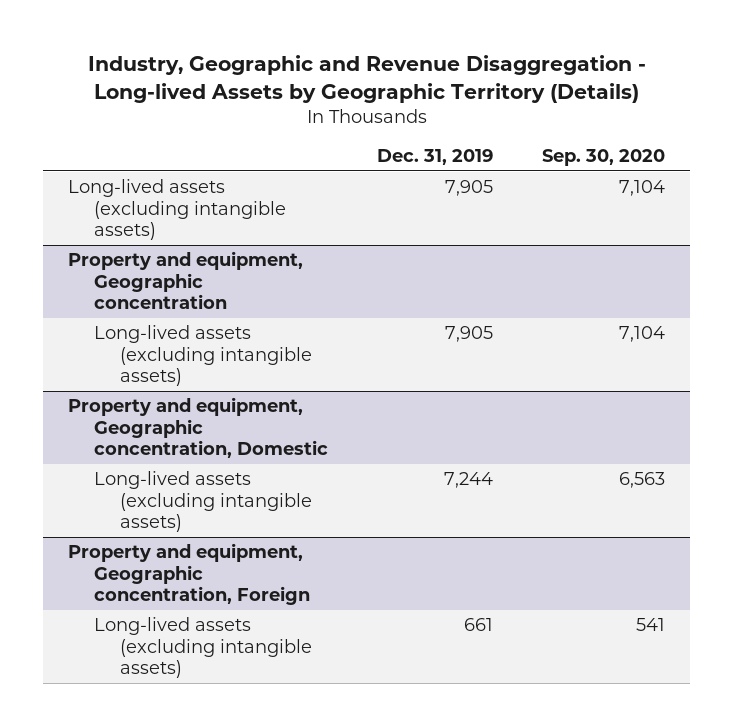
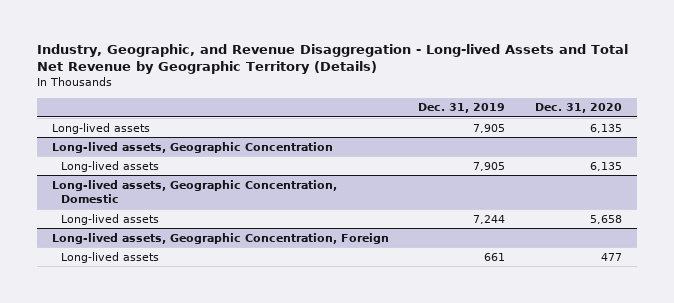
[87,55,646,103] Industry, Geographic and Revenue Disaggregation - Long-lived Assets by Geographic Territory (Details) -> [36,43,628,75] Industry, Geographic, and Revenue Disaggregation - Long-lived Assets and Total Net Revenue by Geographic Territory (Details)
[542,149,666,167] Sep. 30, 2020 -> none
none -> [535,103,623,114] Dec. 31, 2020
[67,251,303,310] Property and equipment, Geographic concentration -> none
[67,397,329,459] Property and equipment, Geographic concentration, Domestic -> none
[67,543,311,606] Property and equipment, Geographic concentration, Foreign -> none
[67,179,287,241] Long-lived assets (excluding intangible assets) -> [51,122,150,134] Long-lived assets
none -> [51,141,333,153] Long-lived assets, Geographic Concentration
[94,325,313,387] Long-lived assets (excluding intangible assets) -> [60,160,159,172] Long-lived assets
none -> [51,179,337,204] Long-lived assets, Geographic Concentration, Domestic
[94,471,313,533] Long-lived assets (excluding intangible assets) -> [60,213,159,225] Long-lived assets
none -> [51,232,389,244] Long-lived assets, Geographic Concentration, Foreign
[94,617,313,679] Long-lived assets (excluding intangible assets) -> [60,251,159,263] Long-lived assets

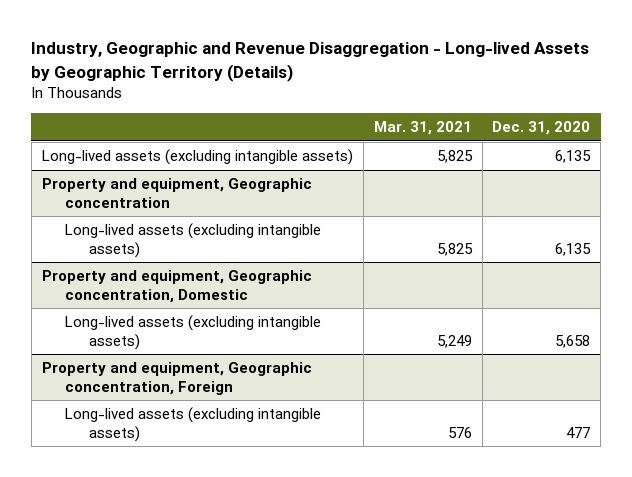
[36,43,628,75] Industry, Geographic, and Revenue Disaggregation - Long-lived Assets and Total Net Revenue by Geographic Territory (Details) -> [31,42,590,82] Industry, Geographic and Revenue Disaggregation - Long-lived Assets by Geographic Territory (Details)
[418,103,506,114] Dec. 31, 2019 -> none
none -> [373,121,472,136] Mar. 31, 2021
[51,141,333,153] Long-lived assets, Geographic Concentration -> none
[51,179,337,204] Long-lived assets, Geographic Concentration, Domestic -> none
[51,232,389,244] Long-lived assets, Geographic Concentration, Foreign -> none
[51,122,150,134] Long-lived assets -> [41,149,353,166] Long-lived assets (excluding intangible assets)
none -> [41,178,312,208] Property and equipment, Geographic concentration
[60,160,159,172] Long-lived assets -> [65,223,322,258] Long-lived assets (excluding intangible assets)
none -> [41,270,312,303] Property and equipment, Geographic concentration, Domestic
[60,213,159,225] Long-lived assets -> [65,315,322,350] Long-lived assets (excluding intangible assets)
none -> [41,362,312,395] Property and equipment, Geographic concentration, Foreign
[60,251,159,263] Long-lived assets -> [65,407,322,442] Long-lived assets (excluding intangible assets)

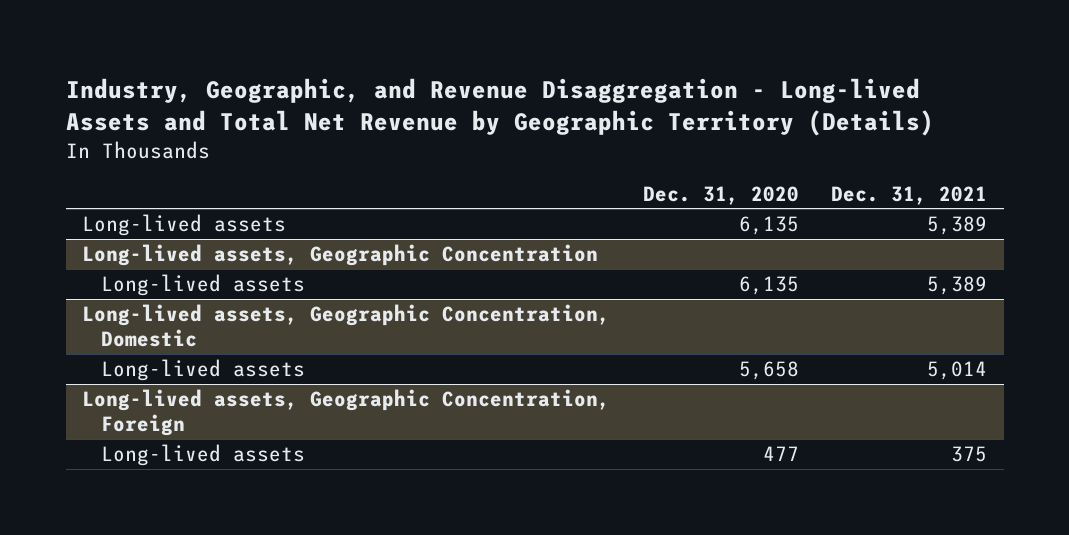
[31,42,590,82] Industry, Geographic and Revenue Disaggregation - Long-lived Assets by Geographic Territory (Details) -> [65,77,934,136] Industry, Geographic, and Revenue Disaggregation - Long-lived Assets and Total Net Revenue by Geographic Territory (Details)
[373,121,472,136] Mar. 31, 2021 -> none
none -> [831,185,988,205] Dec. 31, 2021
[41,178,312,208] Property and equipment, Geographic concentration -> none
[41,270,312,303] Property and equipment, Geographic concentration, Domestic -> none
[41,362,312,395] Property and equipment, Geographic concentration, Foreign -> none
[41,149,353,166] Long-lived assets (excluding intangible assets) -> [81,214,286,237] Long-lived assets
none -> [81,244,598,267] Long-lived assets, Geographic Concentration
[65,223,322,258] Long-lived assets (excluding intangible assets) -> [100,274,305,297] Long-lived assets
none -> [81,304,610,348] Long-lived assets, Geographic Concentration, Domestic
[65,315,322,350] Long-lived assets (excluding intangible assets) -> [100,359,305,382] Long-lived assets
none -> [81,389,610,437] Long-lived assets, Geographic Concentration, Foreign
[65,407,322,442] Long-lived assets (excluding intangible assets) -> [100,444,305,467] Long-lived assets

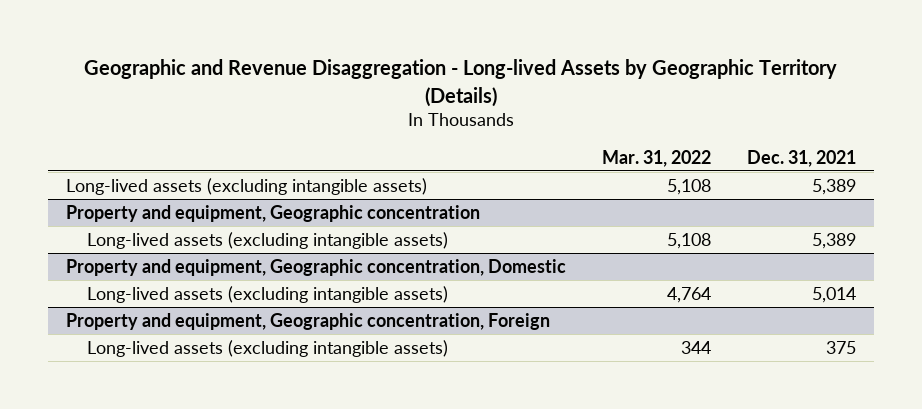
[65,77,934,136] Industry, Geographic, and Revenue Disaggregation - Long-lived Assets and Total Net Revenue by Geographic Territory (Details) -> [83,59,837,107] Geographic and Revenue Disaggregation - Long-lived Assets by Geographic Territory (Details)
[642,185,799,205] Dec. 31, 2020 -> none
none -> [601,149,711,167] Mar. 31, 2022
[81,244,598,267] Long-lived assets, Geographic Concentration -> none
[81,304,610,348] Long-lived assets, Geographic Concentration, Domestic -> none
[81,389,610,437] Long-lived assets, Geographic Concentration, Foreign -> none
[81,214,286,237] Long-lived assets -> [65,177,427,195] Long-lived assets (excluding intangible assets)
none -> [65,204,480,222] Property and equipment, Geographic concentration
[100,274,305,297] Long-lived assets -> [87,231,449,249] Long-lived assets (excluding intangible assets)
none -> [65,258,566,276] Property and equipment, Geographic concentration, Domestic
[100,359,305,382] Long-lived assets -> [87,285,449,303] Long-lived assets (excluding intangible assets)
none -> [65,312,550,330] Property and equipment, Geographic concentration, Foreign
[100,444,305,467] Long-lived assets -> [87,339,449,357] Long-lived assets (excluding intangible assets)

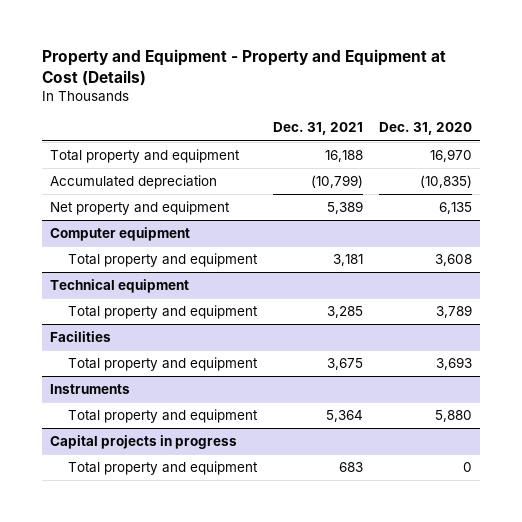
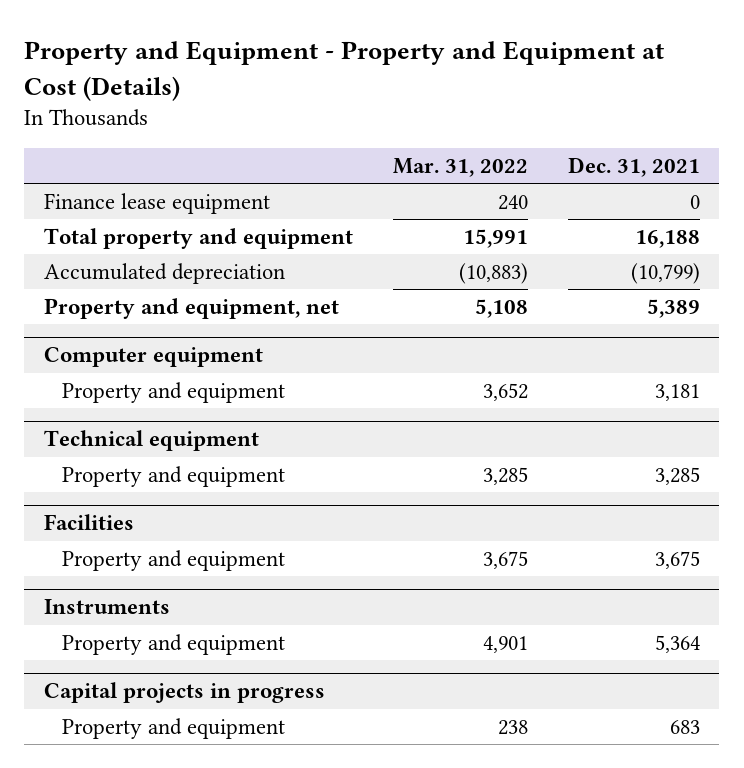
[379,122,473,136] Dec. 31, 2020 -> none
none -> [392,157,528,177] Mar. 31, 2022
none -> [44,193,271,215] Finance lease equipment
[49,201,230,216] Net property and equipment -> [44,298,340,320] Property and equipment, net
[68,253,259,268] Total property and equipment -> [61,382,285,404] Property and equipment
[68,305,259,320] Total property and equipment -> [61,466,285,488] Property and equipment
[68,357,259,372] Total property and equipment -> [61,550,285,572] Property and equipment
[68,409,259,424] Total property and equipment -> [61,634,285,656] Property and equipment
[68,461,259,476] Total property and equipment -> [61,718,285,740] Property and equipment

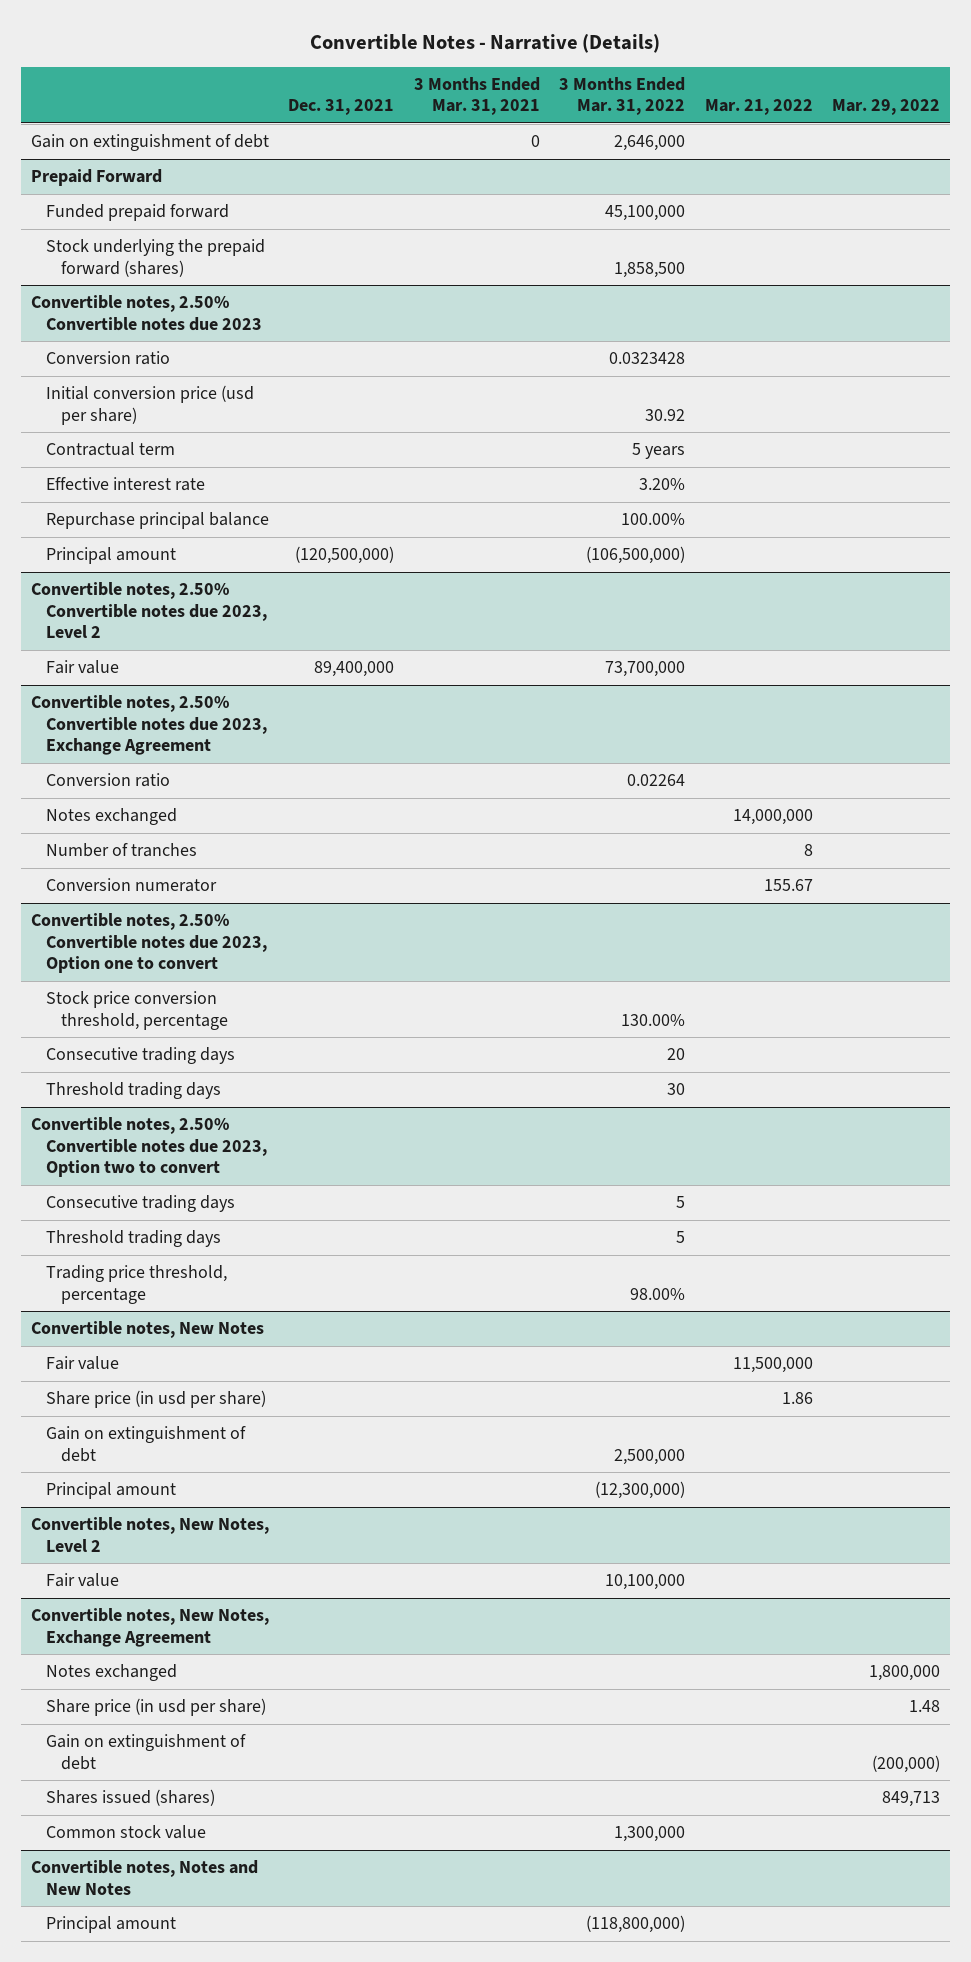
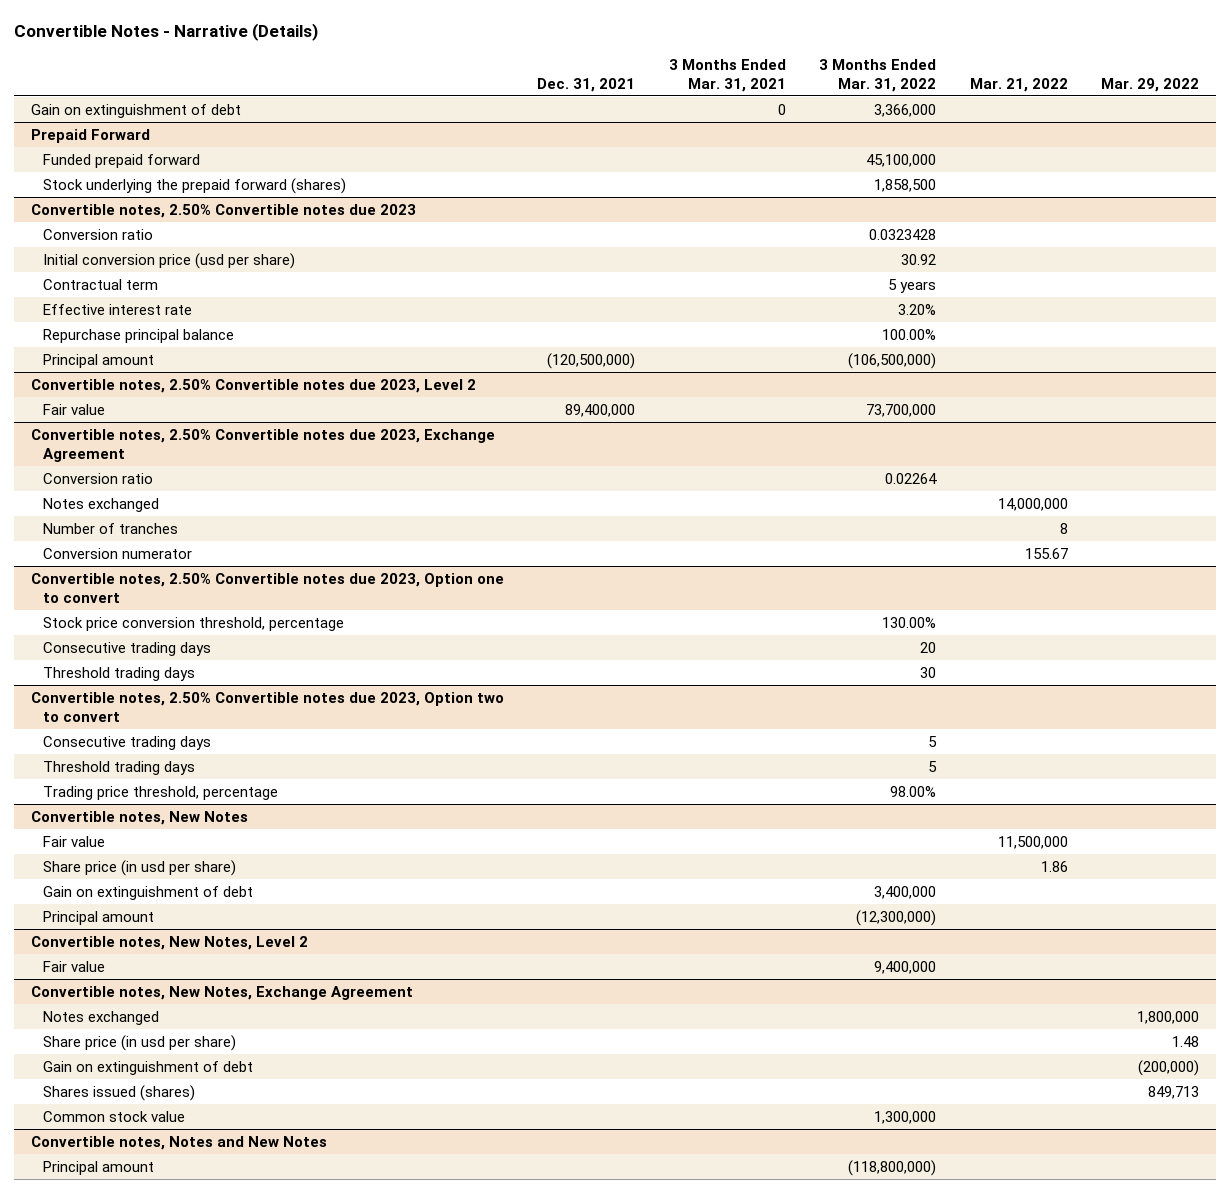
[614,135,686,152] 2,646,000 -> [874,103,937,117] 3,366,000
[614,1448,686,1465] 2,500,000 -> [874,885,937,899] 3,400,000
[605,1574,686,1591] 10,100,000 -> [874,960,937,974] 9,400,000

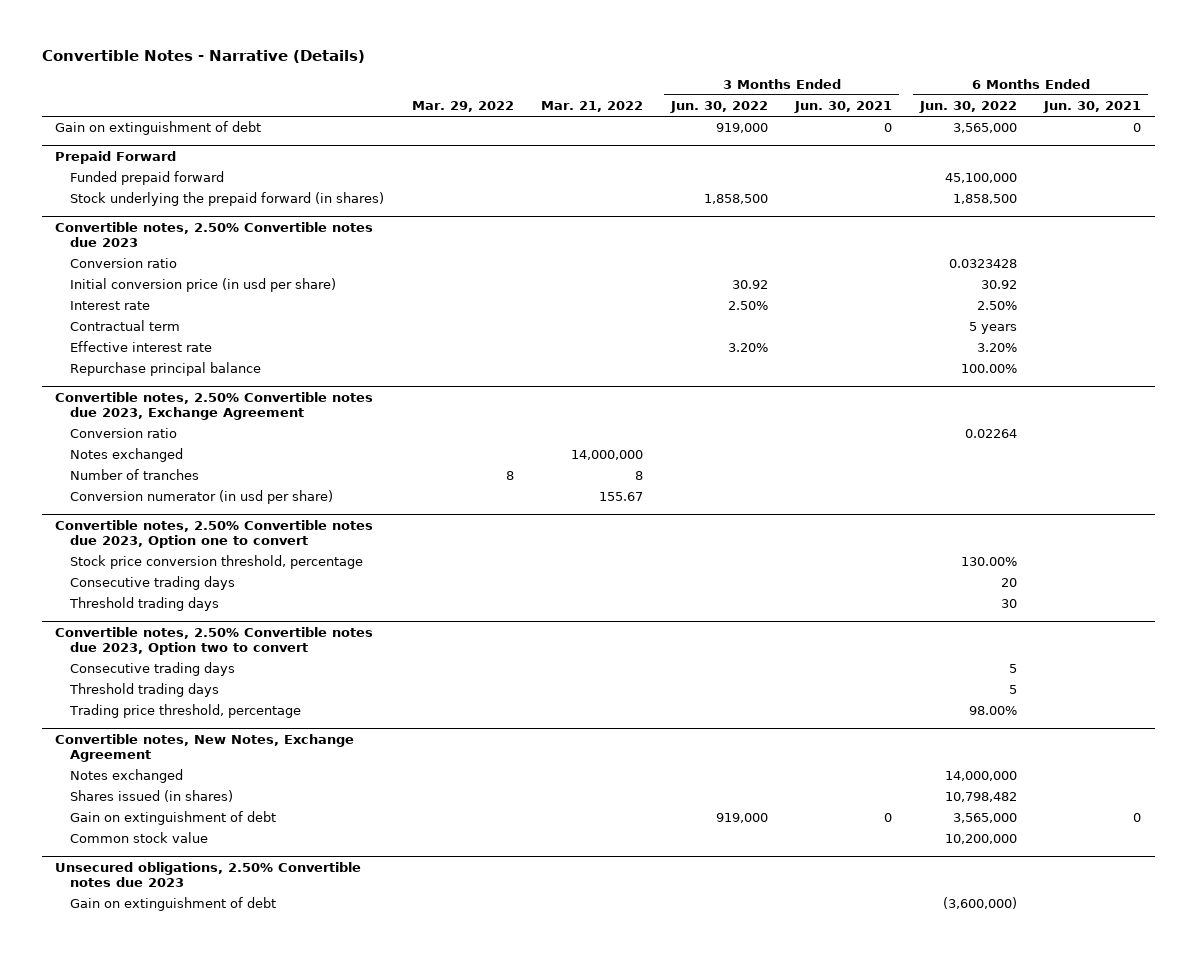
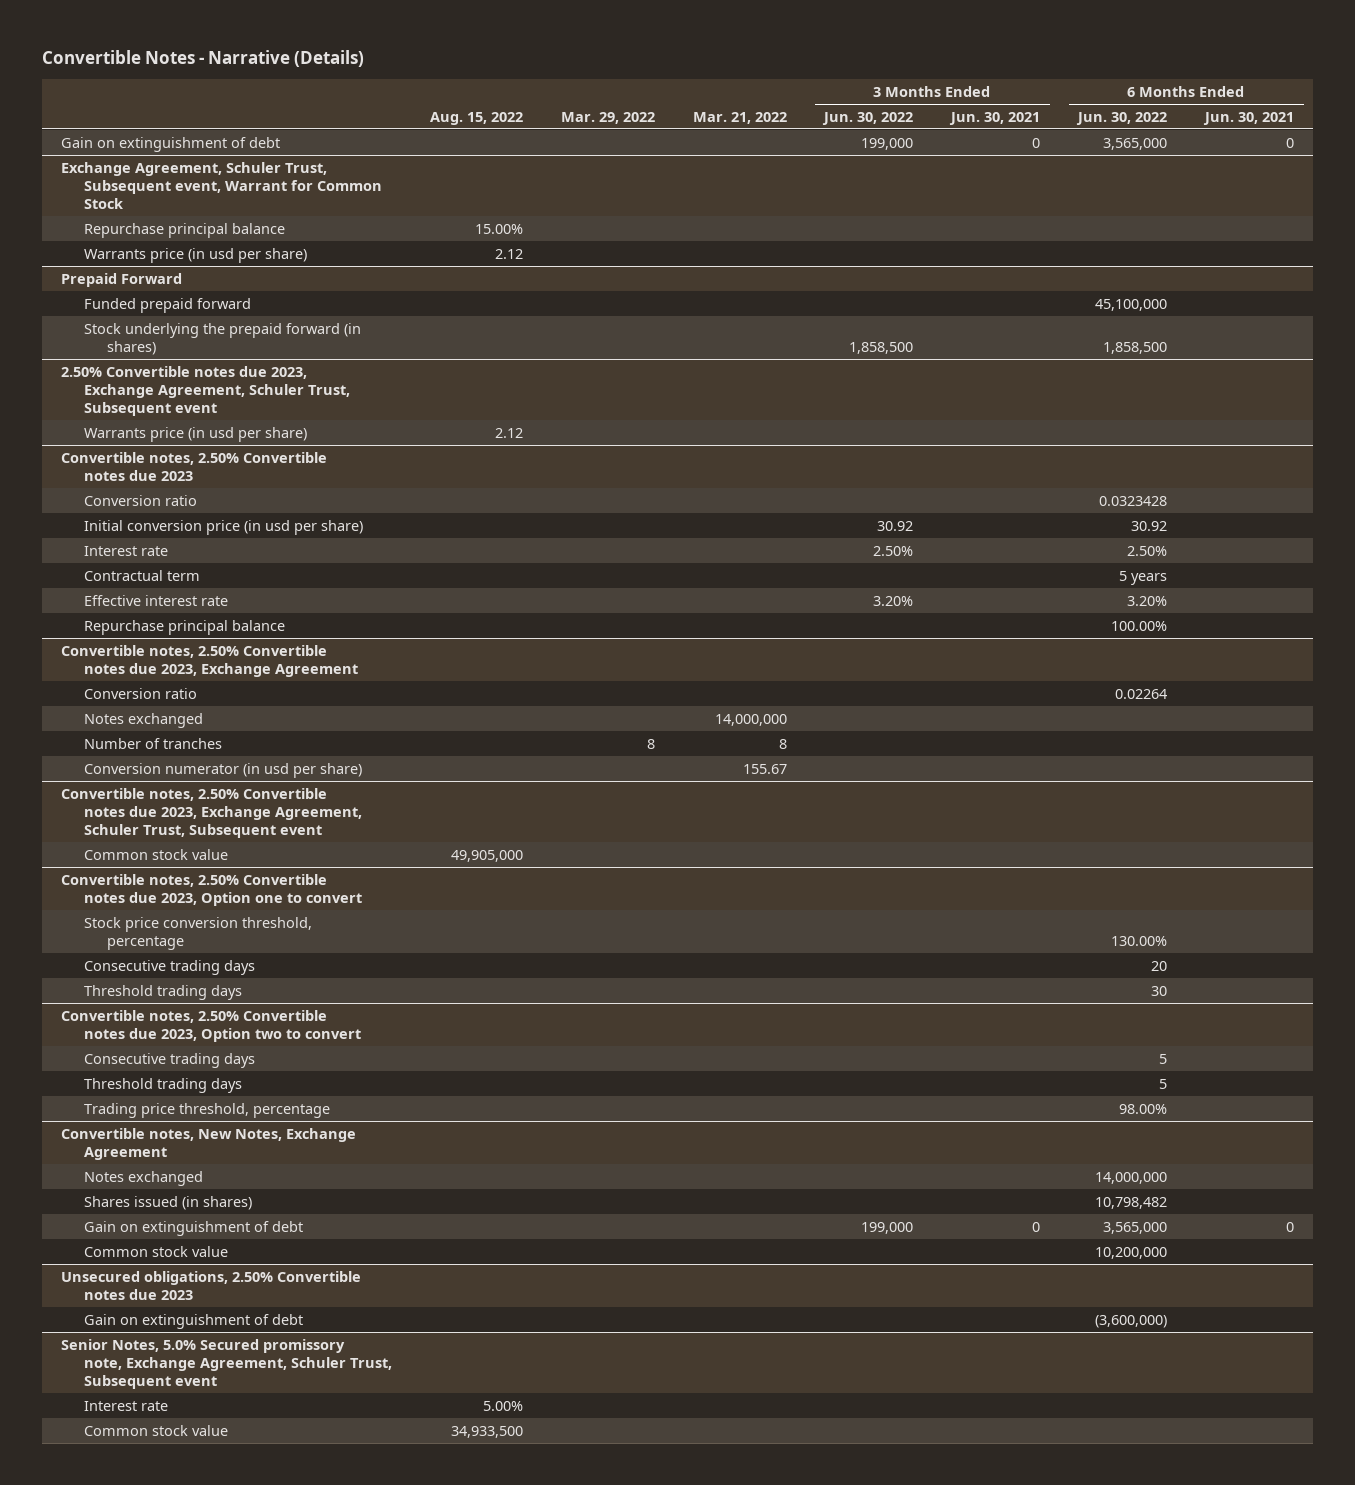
none -> [429,111,523,125] Aug. 15, 2022
[715,123,768,134] 919,000 -> [861,137,914,150] 199,000
none -> [60,161,382,210] Exchange Agreement, Schuler Trust, Subsequent event, Warrant for Common Stock
none -> [83,222,285,238] Repurchase principal balance
none -> [83,247,307,263] Warrants price (in usd per share)
none -> [60,365,350,417] 2.50% Convertible notes due 2023, Exchange Agreement, Schuler Trust, Subsequent event
none -> [83,426,307,442] Warrants price (in usd per share)
none -> [60,787,362,839] Convertible notes, 2.50% Convertible notes due 2023, Exchange Agreement, Schuler Trust, Subsequent event
none -> [83,848,228,860] Common stock value
[715,813,768,824] 919,000 -> [861,1221,914,1234] 199,000
none -> [60,1338,392,1390] Senior Notes, 5.0% Secured promissory note, Exchange Agreement, Schuler Trust, Subsequent event
none -> [83,1400,168,1411] Interest rate
none -> [83,1424,228,1436] Common stock value

